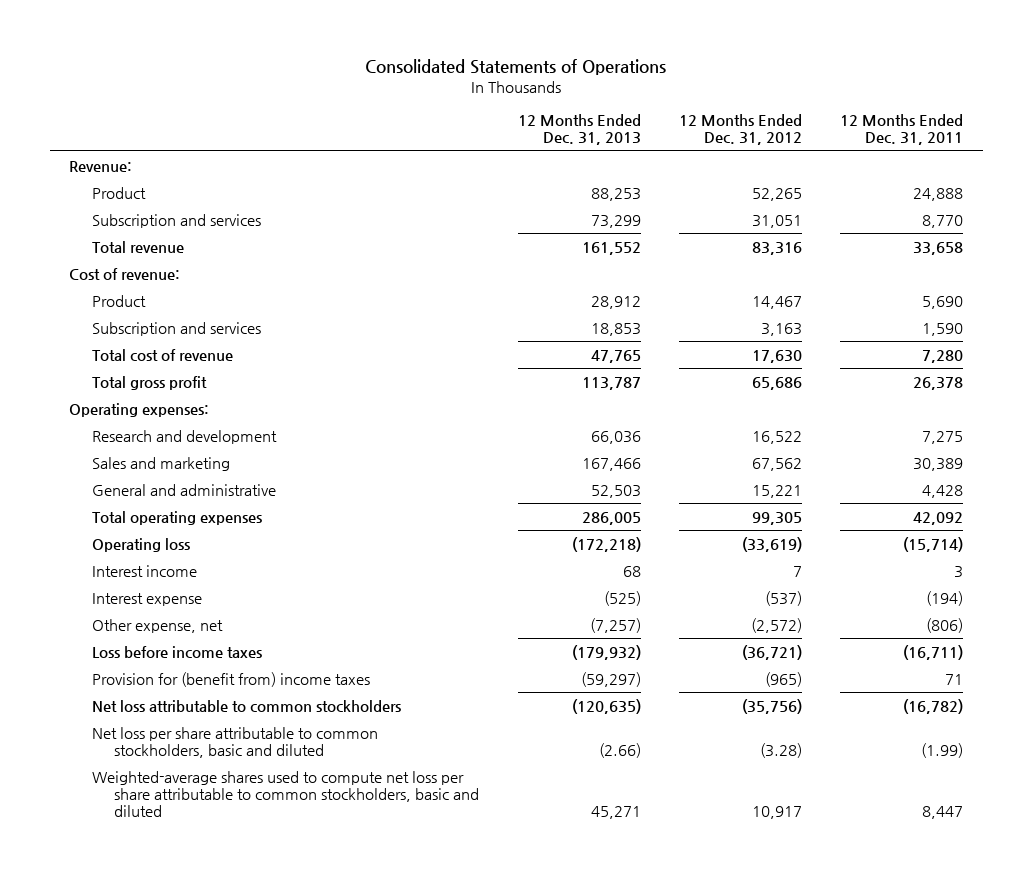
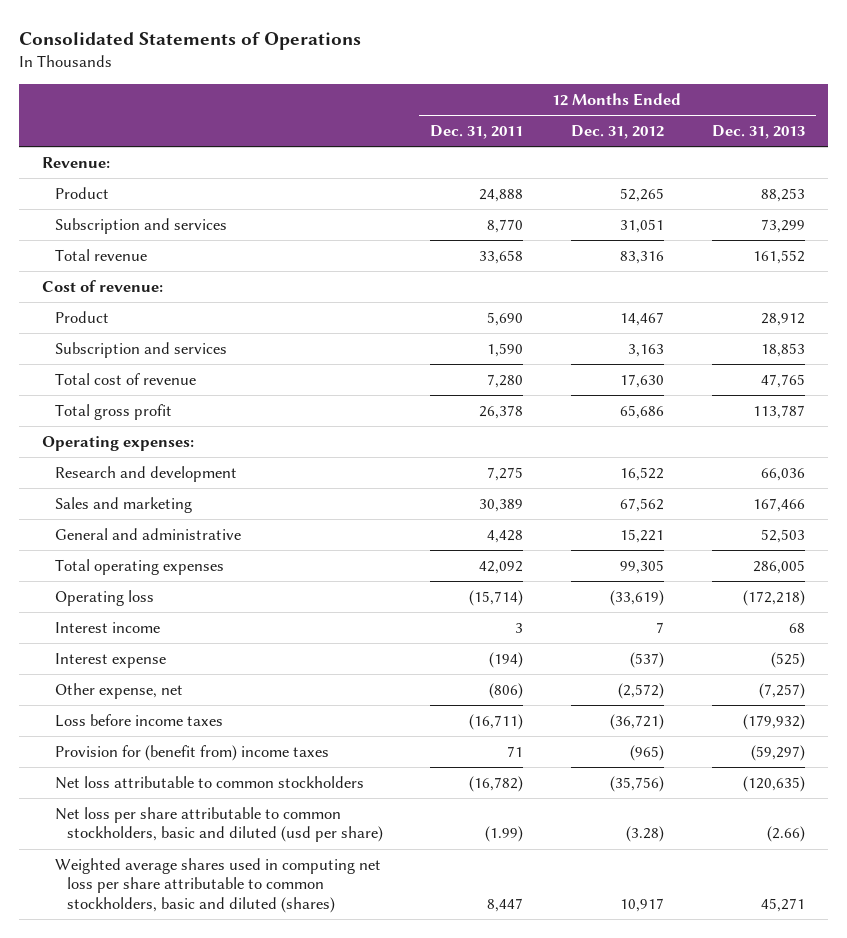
[91,726,378,758] Net loss per share attributable to common stockholders, basic and diluted -> [54,807,383,843] Net loss per share attributable to common stockholders, basic and diluted (usd per share)
[91,770,480,818] Weighted-average shares used to compute net loss per share attributable to common stockholders, basic and diluted -> [54,858,381,913] Weighted average shares used in computing net loss per share attributable to common stockholders, basic and diluted (shares)

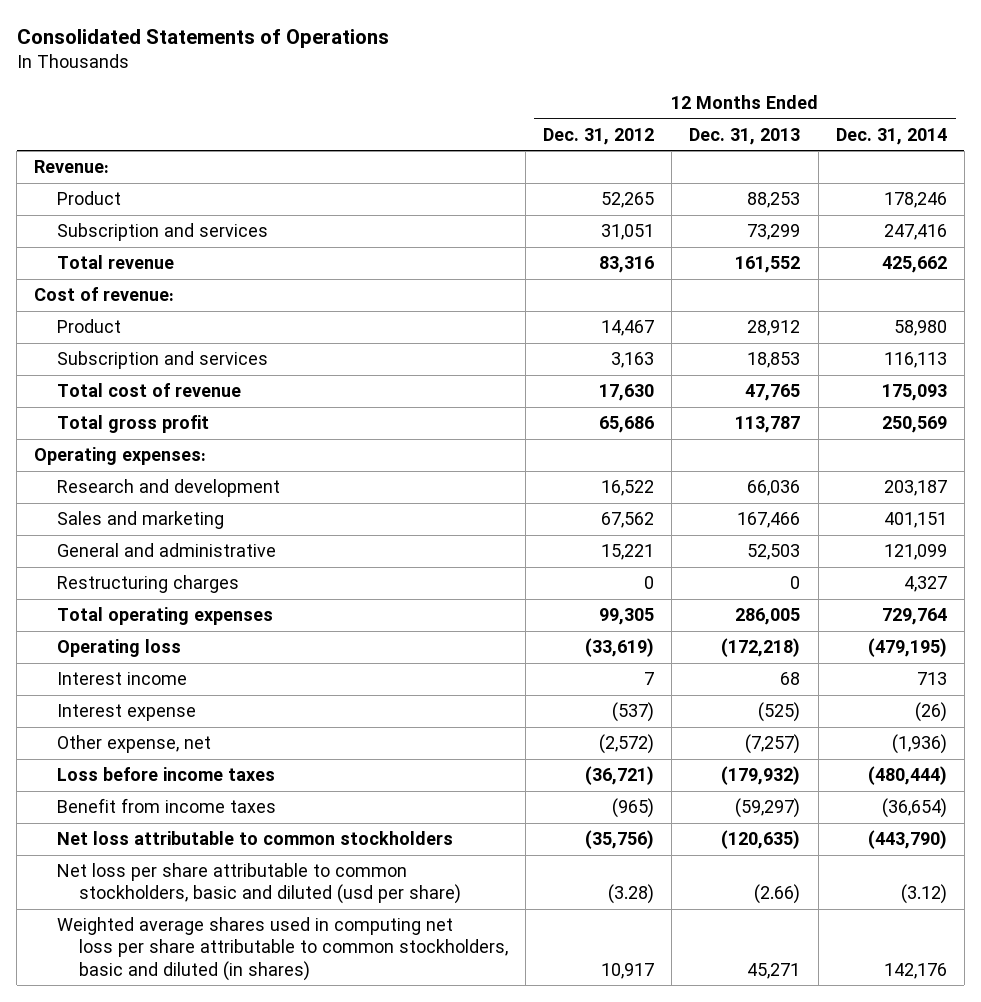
[430,125,524,140] Dec. 31, 2011 -> none
none -> [835,127,947,145] Dec. 31, 2014
none -> [56,575,239,594] Restructuring charges
[54,745,329,762] Provision for (benefit from) income taxes -> [56,798,276,814] Benefit from income taxes
[54,858,381,913] Weighted average shares used in computing net loss per share attributable to common stockholders, basic and diluted (shares) -> [56,917,508,981] Weighted average shares used in computing net loss per share attributable to common stockholders, basic and diluted (in shares)

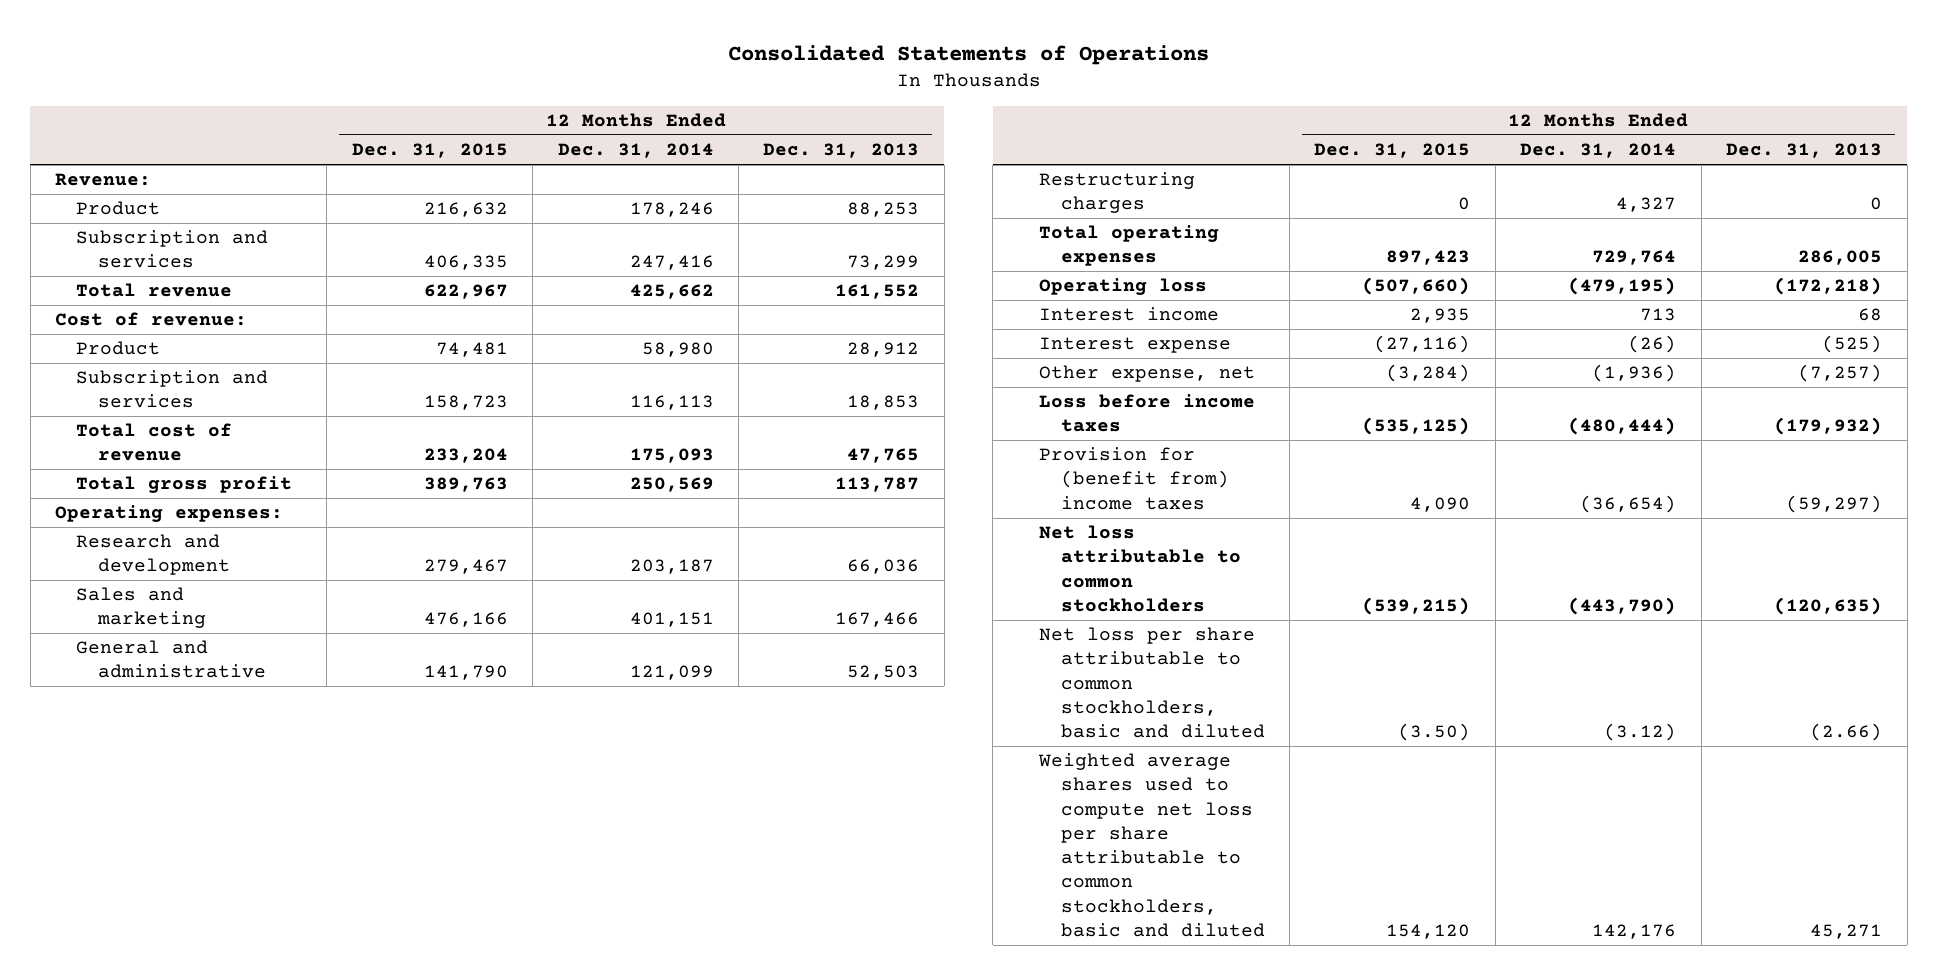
[542,127,654,145] Dec. 31, 2012 -> none
none -> [351,143,508,159] Dec. 31, 2015
[56,798,276,814] Benefit from income taxes -> [1039,447,1229,510] Provision for (benefit from) income taxes
[56,863,461,905] Net loss per share attributable to common stockholders, basic and diluted (usd per share) -> [1039,627,1265,739] Net loss per share attributable to common stockholders, basic and diluted
[56,917,508,981] Weighted average shares used in computing net loss per share attributable to common stockholders, basic and diluted (in shares) -> [1038,753,1265,937] Weighted average shares used to compute net loss per share attributable to common stockholders, basic and diluted

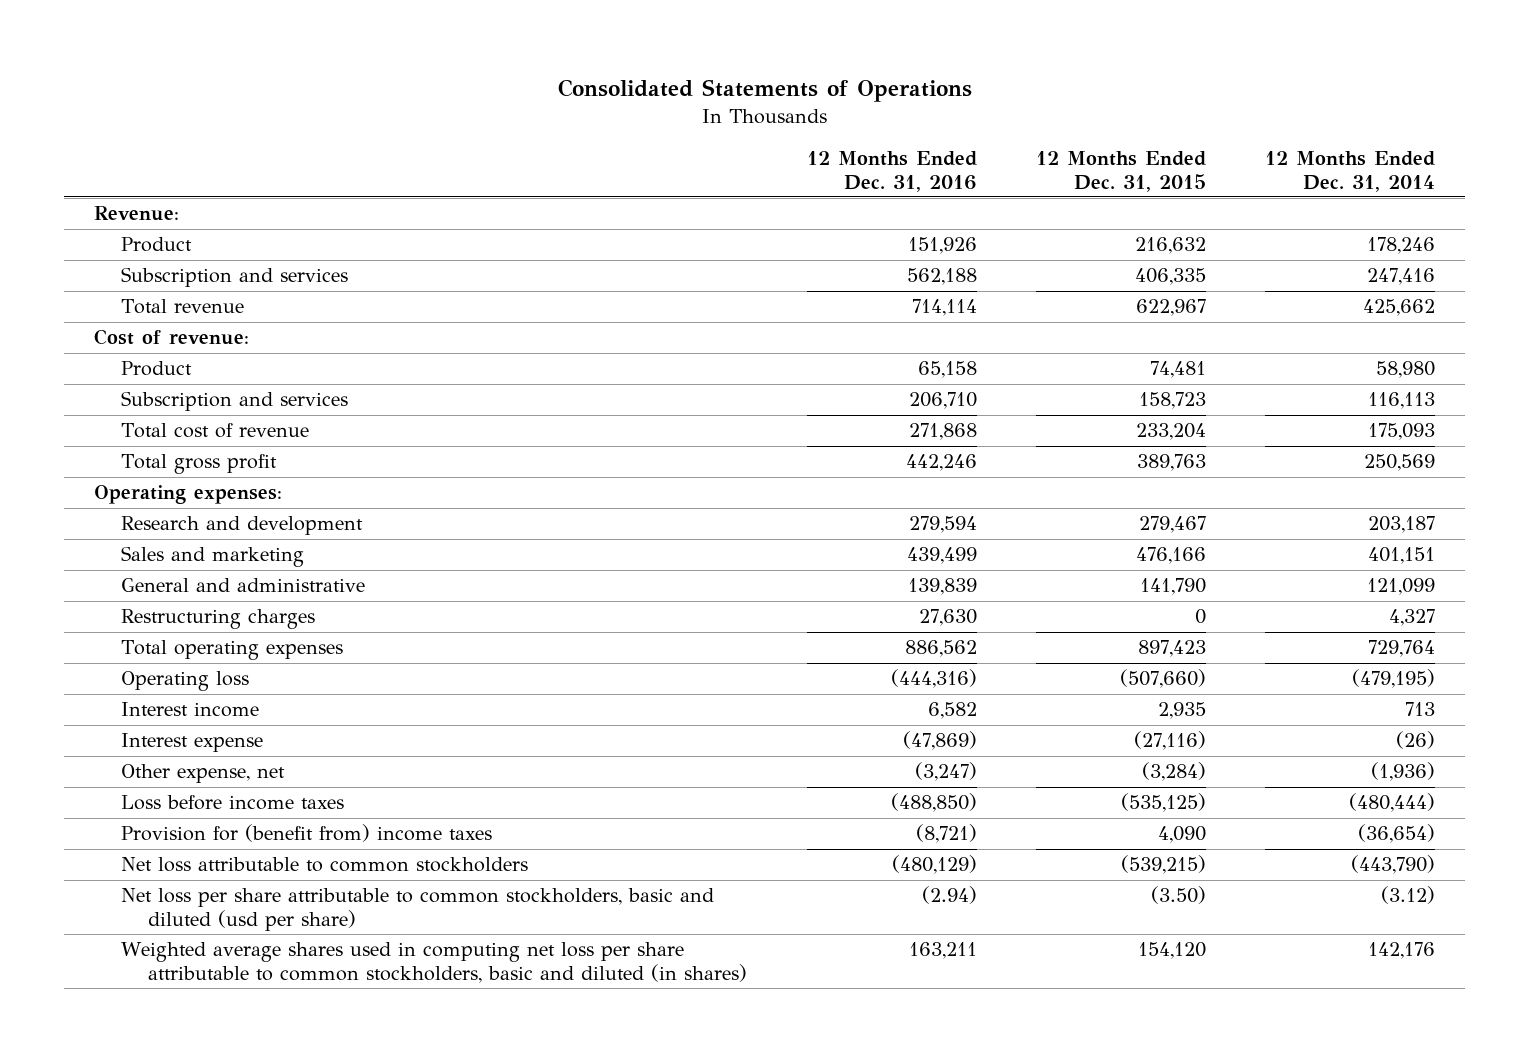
[763,143,920,159] Dec. 31, 2013 -> none
none -> [806,151,977,192] 12 Months Ended Dec. 31, 2016
[1039,627,1265,739] Net loss per share attributable to common stockholders, basic and diluted -> [121,888,715,931] Net loss per share attributable to common stockholders, basic and diluted (usd per share)
[1038,753,1265,937] Weighted average shares used to compute net loss per share attributable to common stockholders, basic and diluted -> [121,942,748,983] Weighted average shares used in computing net loss per share attributable to common stockholders, basic and diluted (in shares)

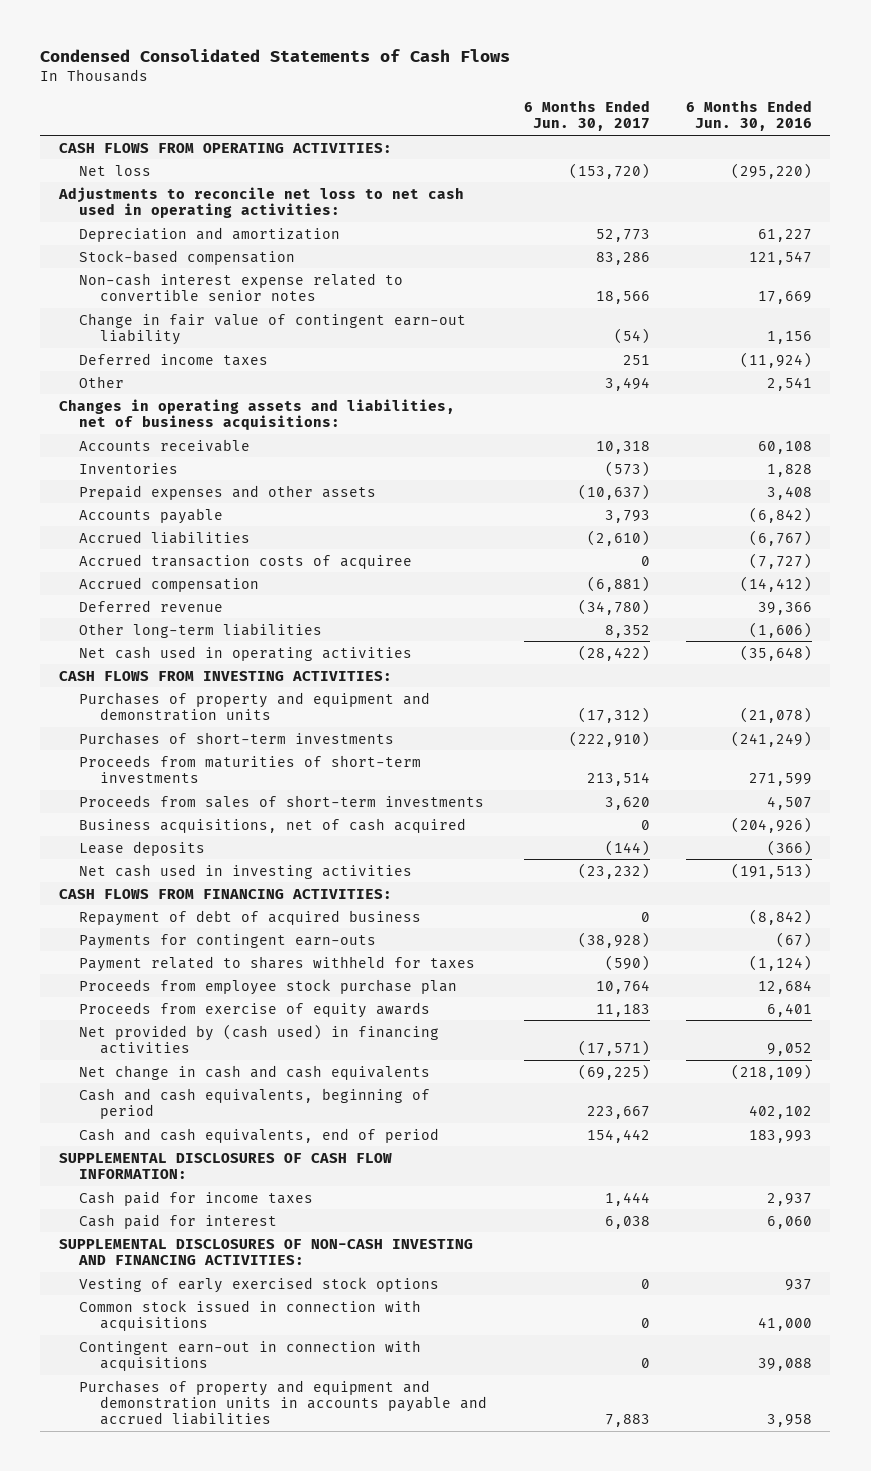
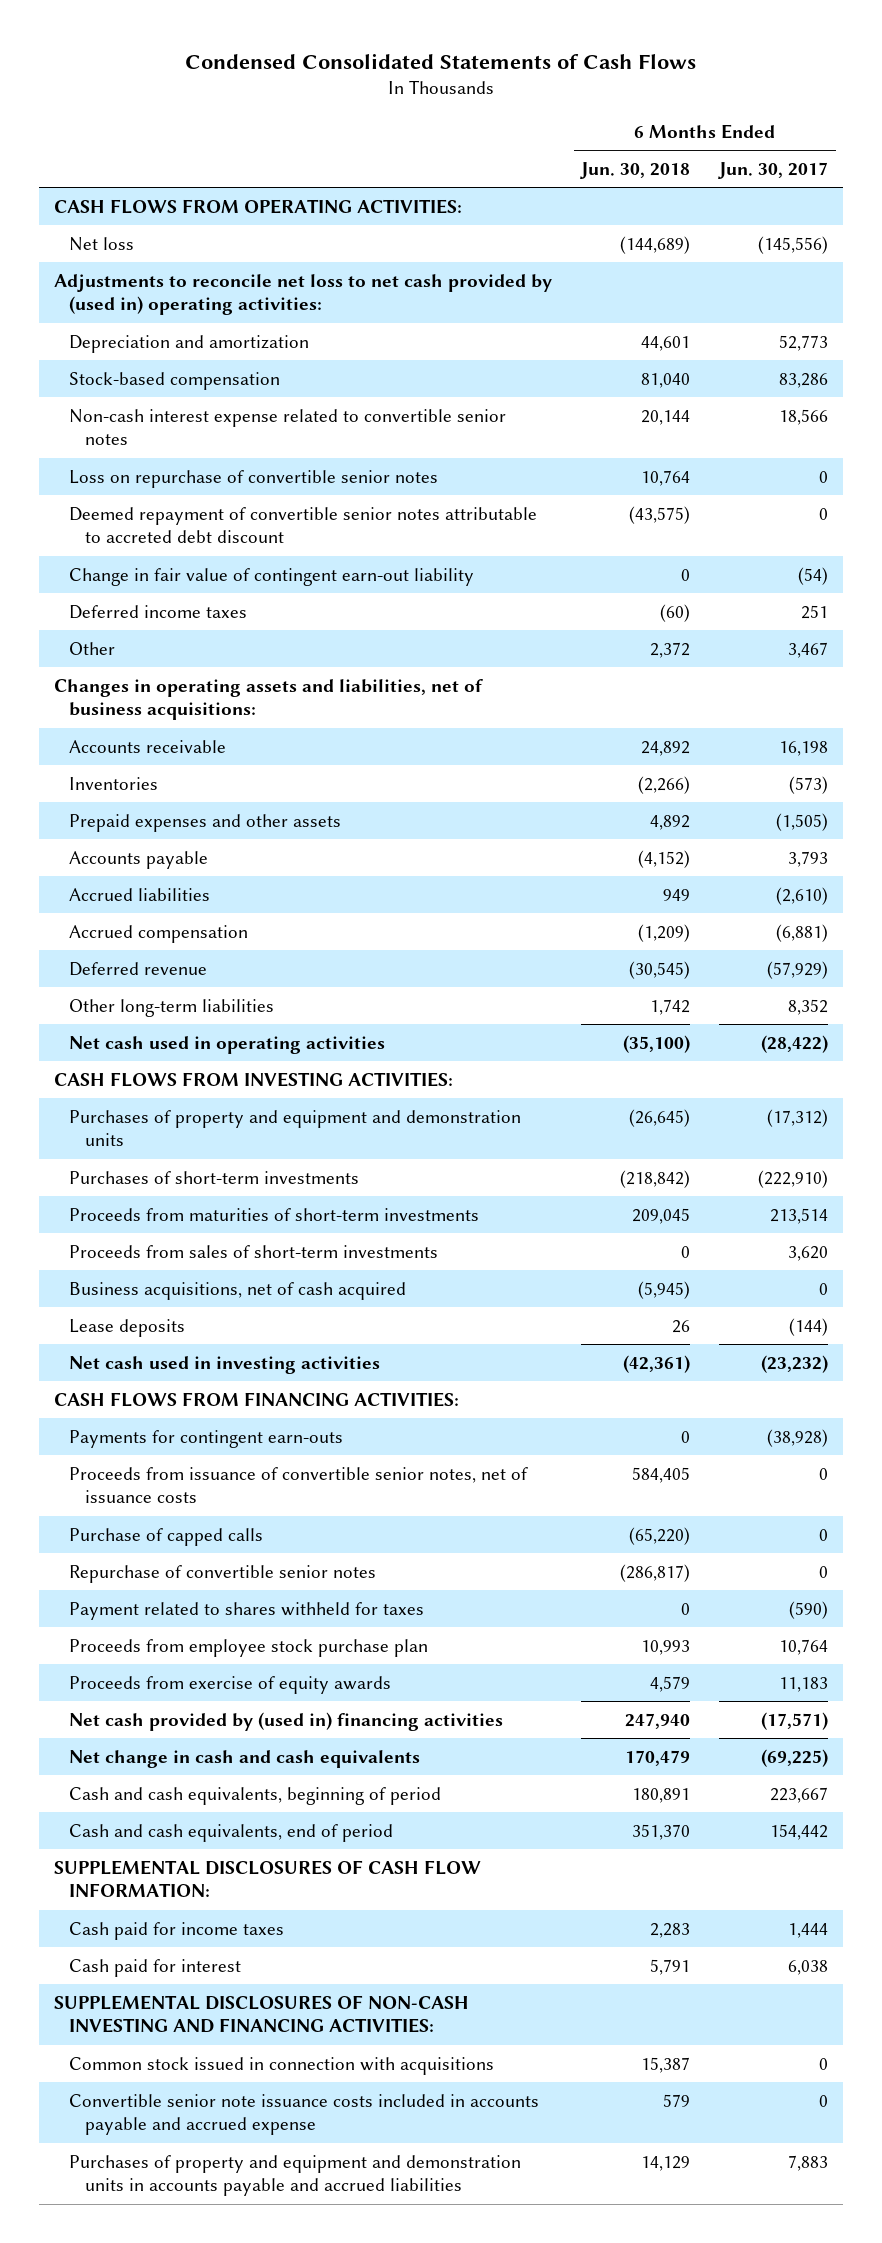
[686,100,813,132] 6 Months Ended Jun. 30, 2016 -> none
none -> [580,162,691,180] Jun. 30, 2018
[568,162,650,179] (153,720) -> [758,235,829,254] (145,556)
[57,186,464,218] Adjustments to reconcile net loss to net cash used in operating activities: -> [53,273,552,316] Adjustments to reconcile net loss to net cash provided by (used in) operating activities:
none -> [69,469,439,488] Loss on repurchase of convertible senior notes
none -> [69,506,538,544] Deemed repayment of convertible senior notes attributable to accreted debt discount
[604,376,650,391] 3,494 -> [788,641,829,658] 3,467
[595,440,650,454] 10,318 -> [779,740,829,756] 16,198
[577,483,650,500] (10,637) -> [776,812,829,831] (1,505)
[79,553,413,569] Accrued transaction costs of acquiree -> none
[577,598,650,615] (34,780) -> [767,960,829,979] (57,929)
[79,909,422,926] Repayment of debt of acquired business -> none
none -> [69,1466,529,1504] Proceeds from issuance of convertible senior notes, net of issuance costs
none -> [69,1527,264,1546] Purchase of capped calls
none -> [69,1564,377,1583] Repurchase of convertible senior notes
[79,1023,440,1054] Net provided by (cash used) in financing activities -> [69,1711,504,1731] Net cash provided by (used in) financing activities
[79,1276,440,1293] Vesting of early exercised stock options -> none
[79,1339,422,1371] Contingent earn-out in connection with acquisitions -> none
none -> [69,2093,540,2136] Convertible senior note issuance costs included in accounts payable and accrued expense

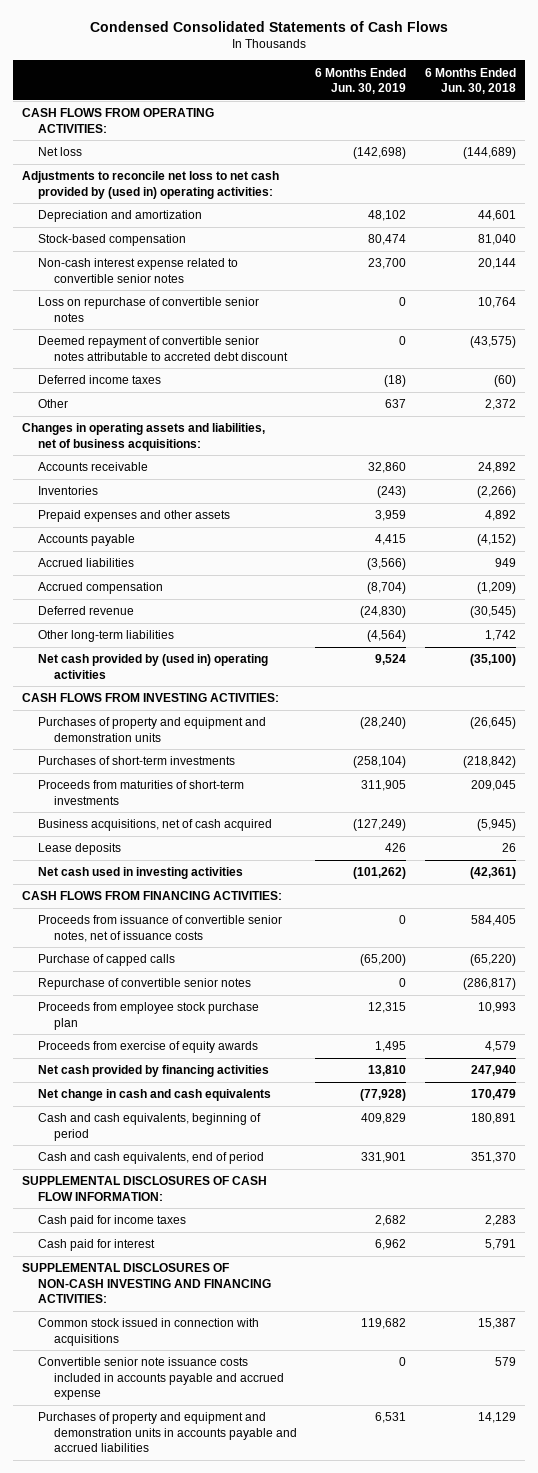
[718,162,829,180] Jun. 30, 2017 -> none
none -> [315,67,407,94] 6 Months Ended Jun. 30, 2019
[69,567,475,586] Change in fair value of contingent earn-out liability -> none
[69,1035,386,1054] Net cash used in operating activities -> [38,654,269,679] Net cash provided by (used in) operating activities
[69,1244,439,1258] Proceeds from sales of short-term investments -> none
[69,1429,344,1448] Payments for contingent earn-outs -> none
[69,1601,425,1620] Payment related to shares withheld for taxes -> none
[69,1711,504,1731] Net cash provided by (used in) financing activities -> [38,1065,270,1078] Net cash provided by financing activities

